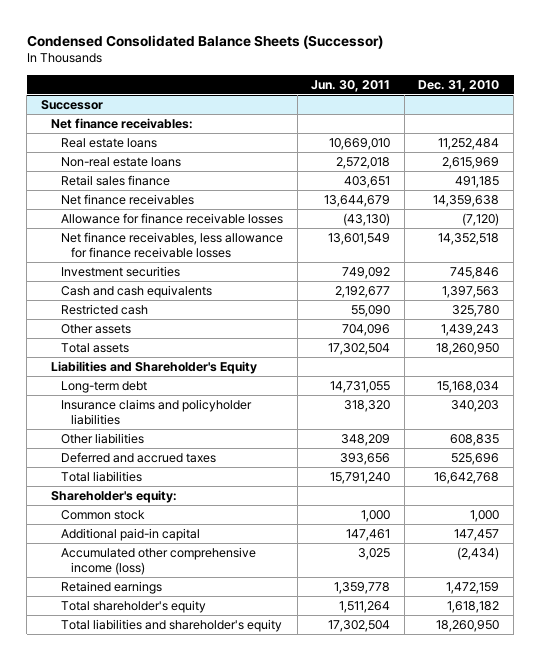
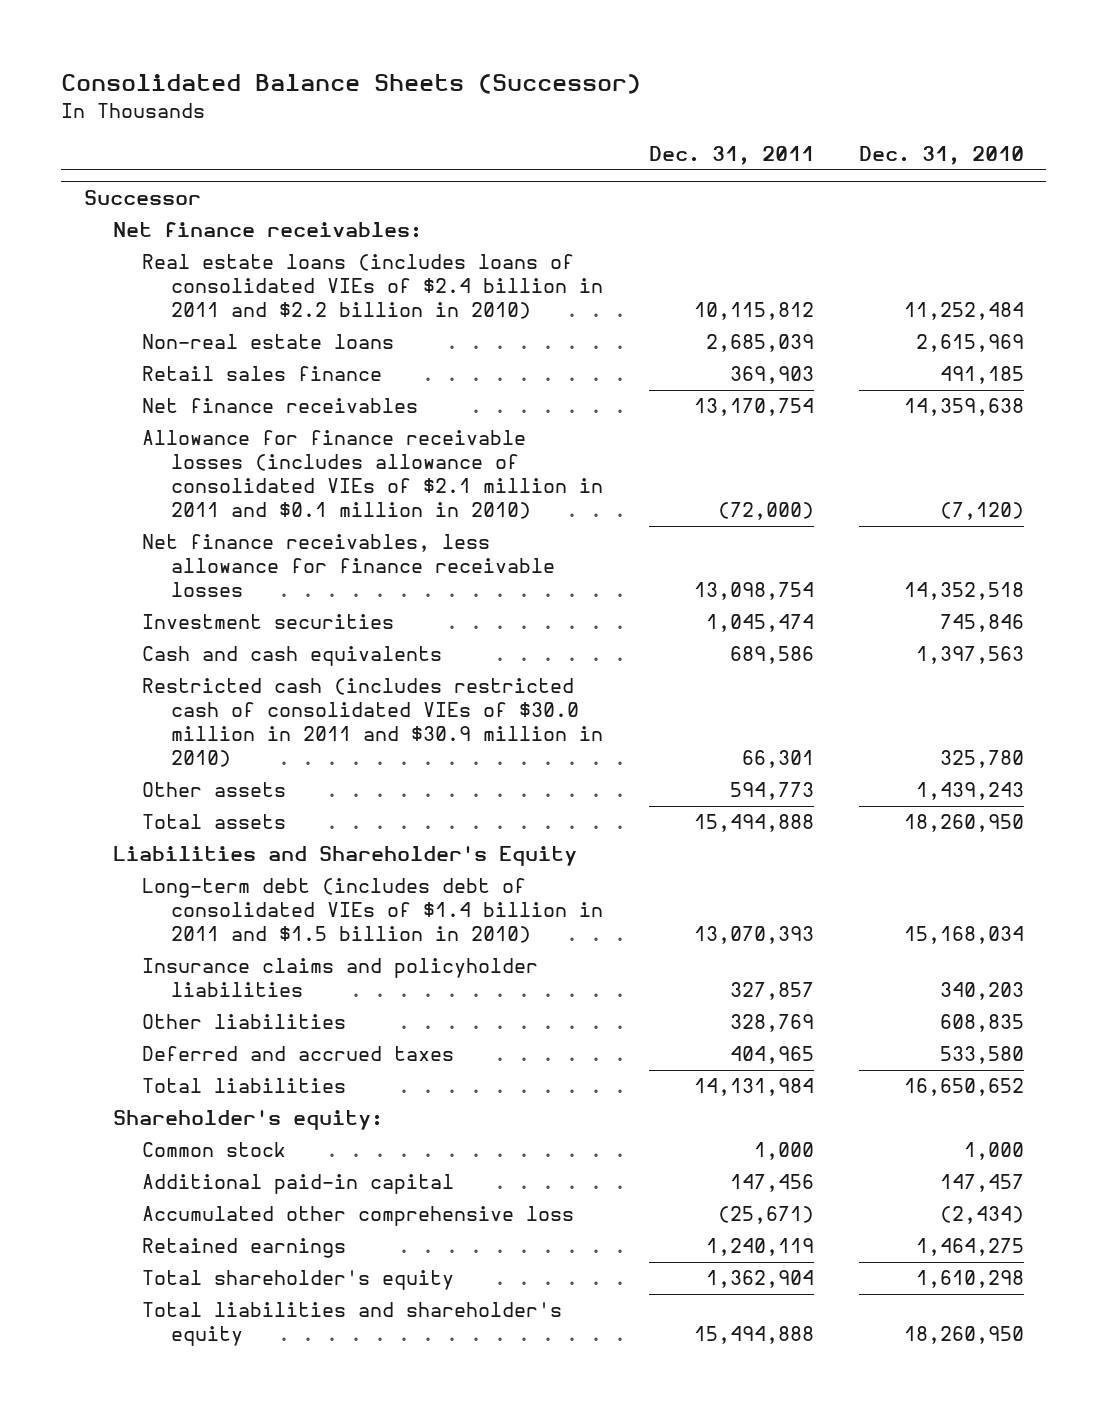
[26,34,383,49] Condensed Consolidated Balance Sheets (Successor) -> [61,74,642,95] Consolidated Balance Sheets (Successor)
[311,79,391,92] Jun. 30, 2011 -> none
none -> [648,145,814,165] Dec. 31, 2011
[60,137,157,148] Real estate loans -> [142,254,604,320] Real estate loans (includes loans of consolidated VIEs of $2.4 billion in 2011 and $2.2 billion in 2010)
[60,212,283,224] Allowance for finance receivable losses -> [142,430,604,520] Allowance for finance receivable losses (includes allowance of consolidated VIEs of $2.1 million in 2011 and $0.1 million in 2010)
[60,303,148,315] Restricted cash -> [142,678,604,768] Restricted cash (includes restricted cash of consolidated VIEs of $30.0 million in 2011 and $30.9 million in 2010)
[60,380,147,393] Long-term debt -> [142,878,604,944] Long-term debt (includes debt of consolidated VIEs of $1.4 billion in 2011 and $1.5 billion in 2010)
[451,452,500,465] 525,696 -> [939,1046,1024,1065] 533,580
[434,471,500,484] 16,642,768 -> [903,1078,1024,1097] 16,650,652
[60,546,256,576] Accumulated other comprehensive income (loss) -> [142,1206,575,1227] Accumulated other comprehensive loss
[446,581,500,594] 1,472,159 -> [915,1238,1024,1257] 1,464,275
[447,600,500,613] 1,618,182 -> [915,1270,1024,1289] 1,610,298

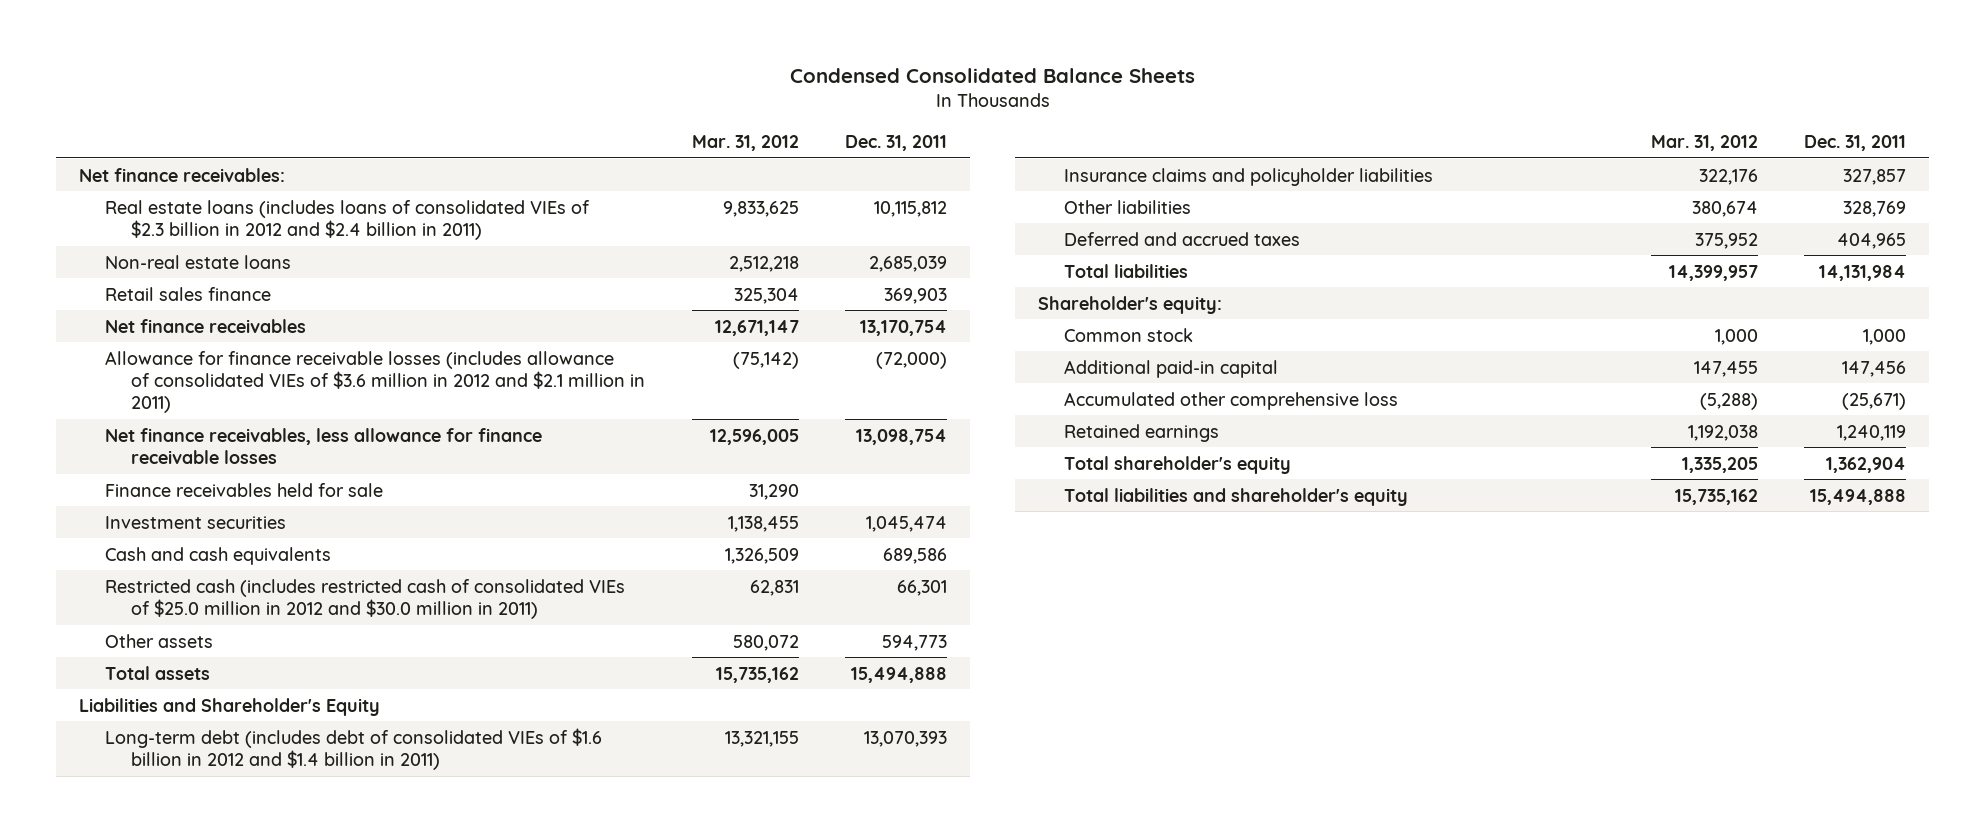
[61,74,642,95] Consolidated Balance Sheets (Successor) -> [789,68,1195,84] Condensed Consolidated Balance Sheets
[858,145,1024,165] Dec. 31, 2010 -> none
none -> [691,134,799,151] Mar. 31, 2012
[83,190,201,206] Successor -> none
[142,254,604,320] Real estate loans (includes loans of consolidated VIEs of $2.4 billion in 2011 and $2.2 billion in 2010) -> [105,199,591,240] Real estate loans (includes loans of consolidated VIEs of $2.3 billion in 2012 and $2.4 billion in 2011)
[142,430,604,520] Allowance for finance receivable losses (includes allowance of consolidated VIEs of $2.1 million in 2011 and $0.1 million in 2010) -> [105,350,646,414] Allowance for finance receivable losses (includes allowance of consolidated VIEs of $3.6 million in 2012 and $2.1 million in 2011)
none -> [105,482,384,497] Finance receivables held for sale
[142,678,604,768] Restricted cash (includes restricted cash of consolidated VIEs of $30.0 million in 2011 and $30.9 million in 2010) -> [105,578,626,619] Restricted cash (includes restricted cash of consolidated VIEs of $25.0 million in 2012 and $30.0 million in 2011)
[142,878,604,944] Long-term debt (includes debt of consolidated VIEs of $1.4 billion in 2011 and $1.5 billion in 2010) -> [105,727,603,770] Long-term debt (includes debt of consolidated VIEs of $1.6 billion in 2012 and $1.4 billion in 2011)

